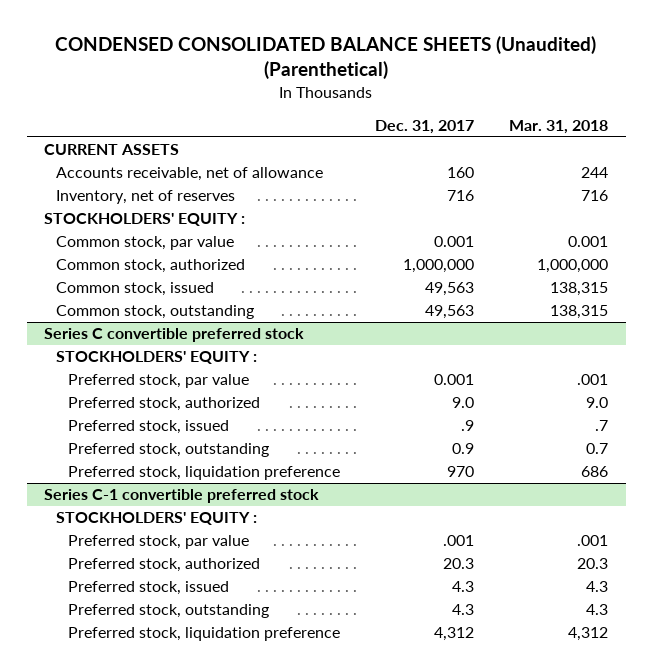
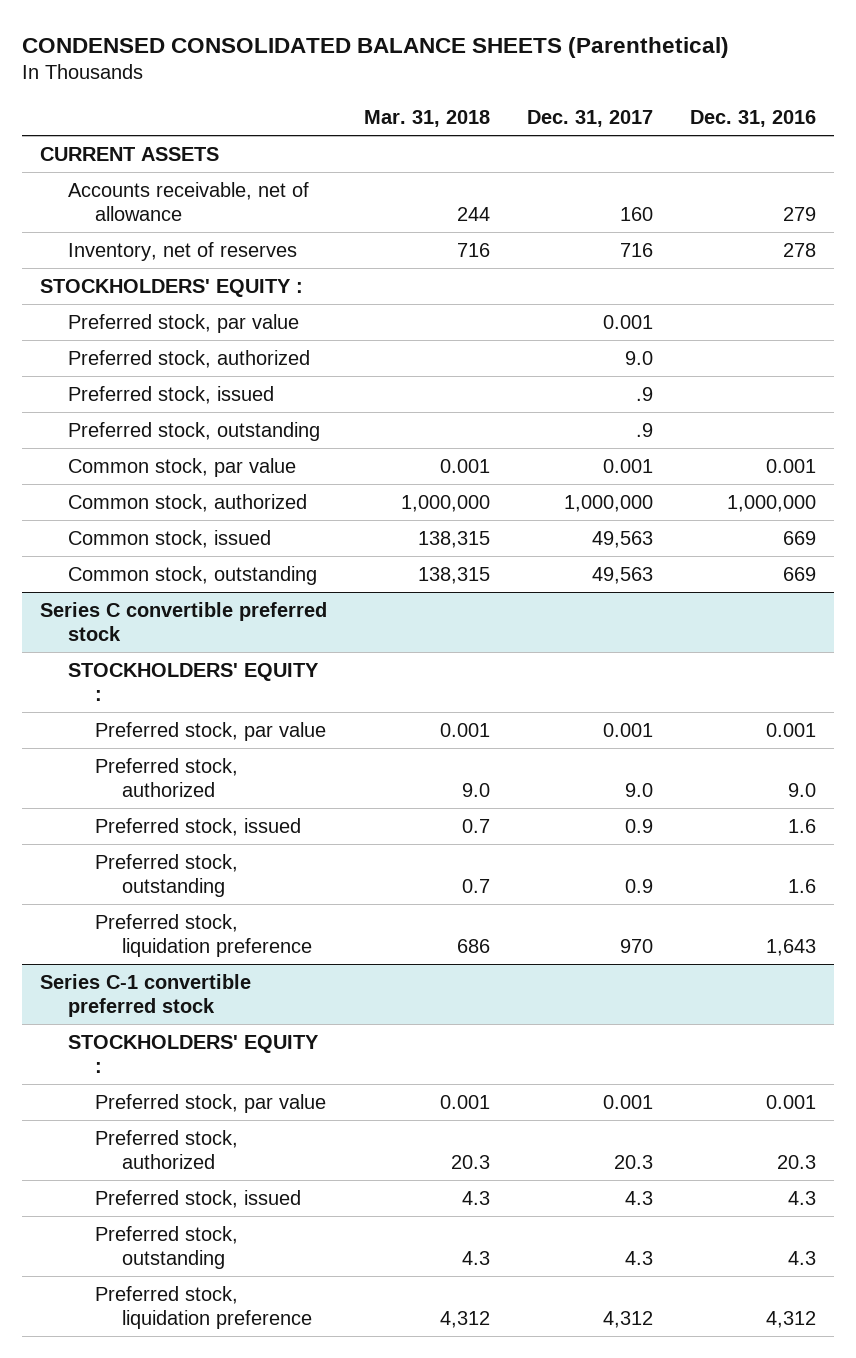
[55,36,597,80] CONDENSED CONSOLIDATED BALANCE SHEETS (Unaudited) (Parenthetical) -> [21,36,729,58] CONDENSED CONSOLIDATED BALANCE SHEETS (Parenthetical)
none -> [689,109,816,127] Dec. 31, 2016
none -> [67,313,299,333] Preferred stock, par value
none -> [67,349,310,368] Preferred stock, authorized
none -> [67,385,274,404] Preferred stock, issued
none -> [67,421,320,441] Preferred stock, outstanding
[577,374,609,386] .001 -> [440,722,491,737] 0.001
[461,420,475,432] .9 -> [624,818,653,833] 0.9
[595,420,609,432] .7 -> [462,818,491,833] 0.7
[443,535,475,547] .001 -> [602,1094,653,1109] 0.001
[577,535,609,547] .001 -> [440,1094,491,1109] 0.001

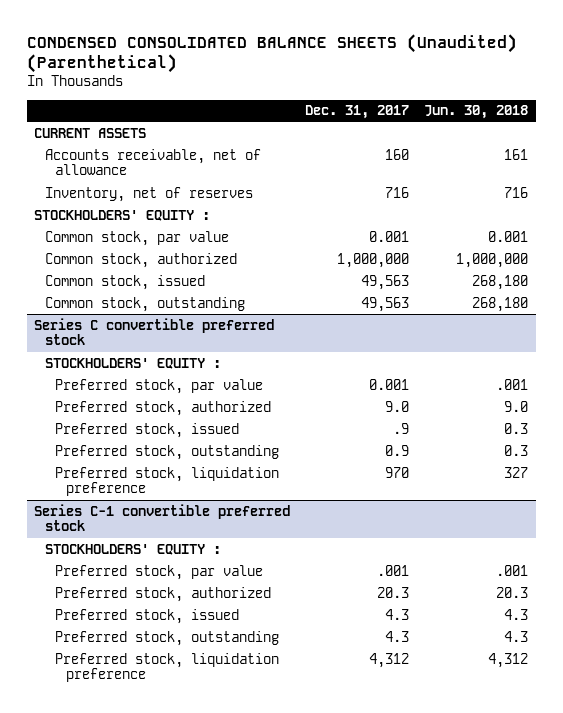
[21,36,729,58] CONDENSED CONSOLIDATED BALANCE SHEETS (Parenthetical) -> [26,33,517,74] CONDENSED CONSOLIDATED BALANCE SHEETS (Unaudited) (Parenthetical)
[364,109,491,127] Mar. 31, 2018 -> none
[689,109,816,127] Dec. 31, 2016 -> none
none -> [424,105,529,120] Jun. 30, 2018
[67,313,299,333] Preferred stock, par value -> none
[67,349,310,368] Preferred stock, authorized -> none
[67,385,274,404] Preferred stock, issued -> none
[67,421,320,441] Preferred stock, outstanding -> none
[624,818,653,833] 0.9 -> [393,422,410,434] .9
[602,1094,653,1109] 0.001 -> [377,564,410,576] .001

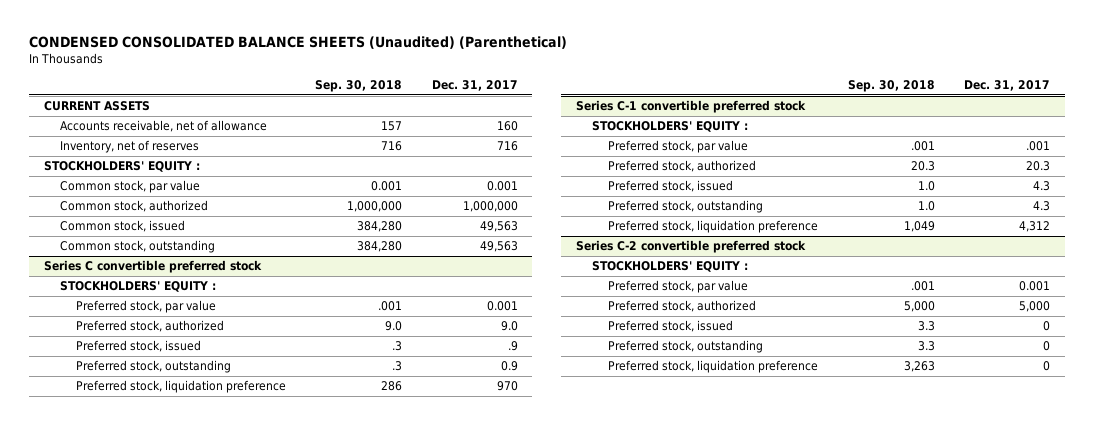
[424,105,529,120] Jun. 30, 2018 -> none
none -> [315,79,403,92] Sep. 30, 2018
none -> [576,240,807,254] Series C-2 convertible preferred stock
none -> [592,261,749,273] STOCKHOLDERS' EQUITY :
none -> [608,280,749,294] Preferred stock, par value
none -> [608,300,757,313] Preferred stock, authorized
none -> [608,320,734,333] Preferred stock, issued
none -> [608,340,764,354] Preferred stock, outstanding
none -> [608,360,819,374] Preferred stock, liquidation preference

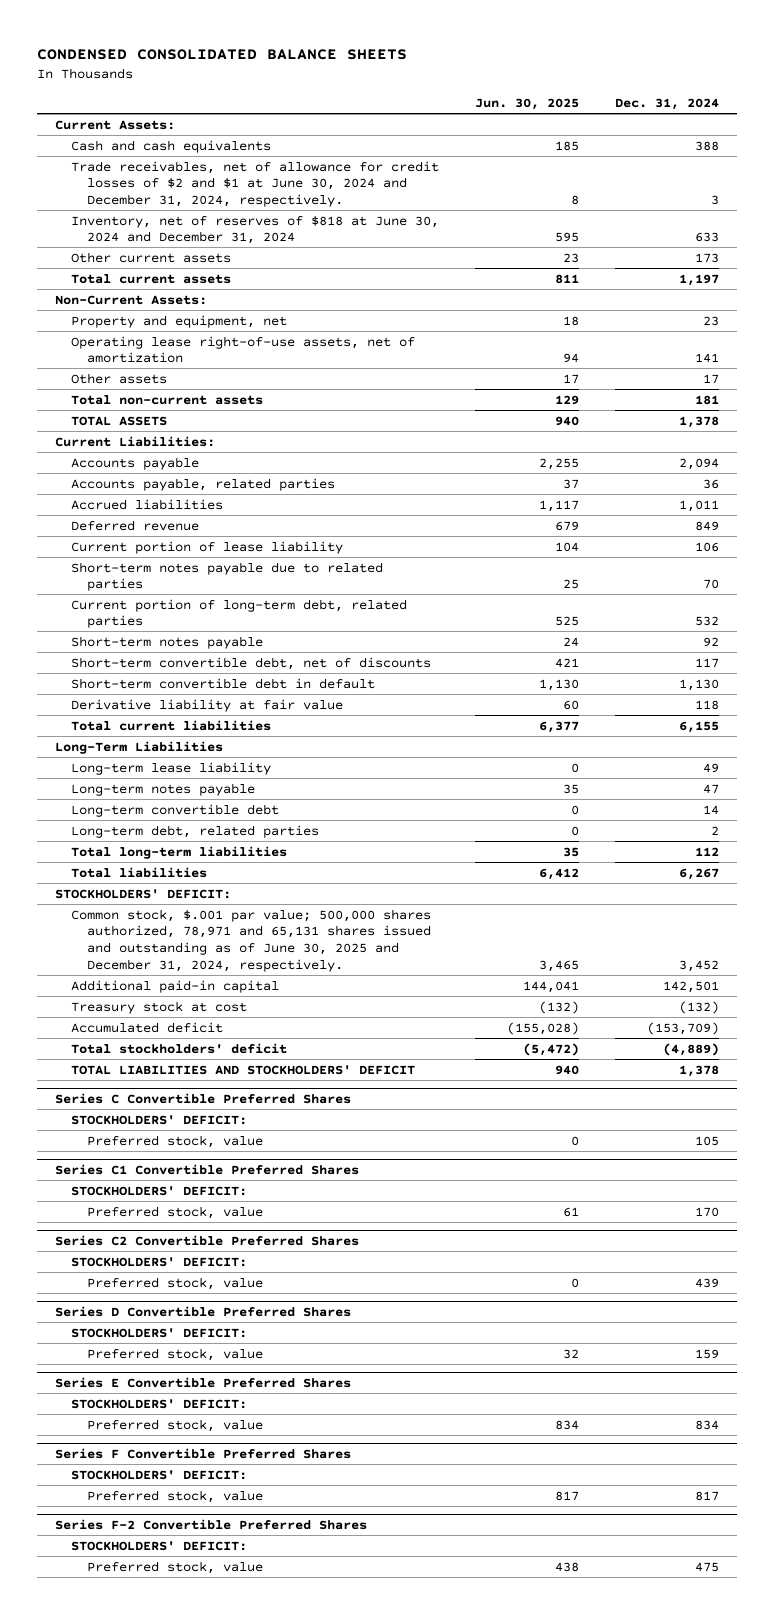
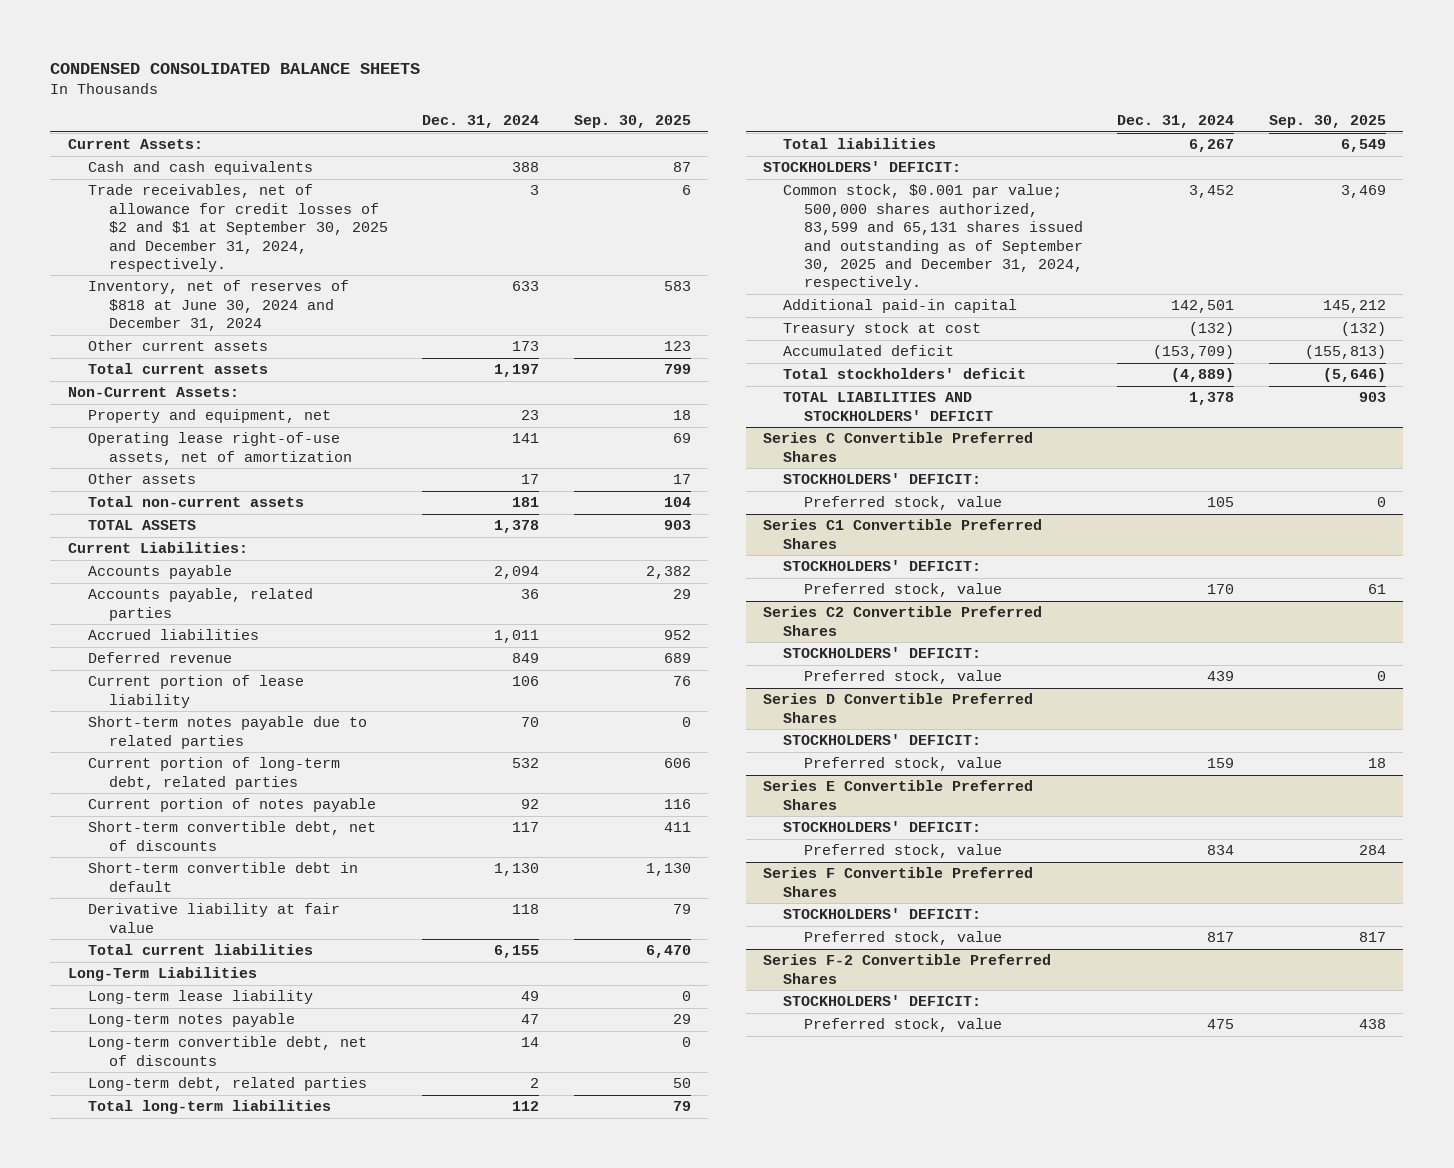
[474,98,579,111] Jun. 30, 2025 -> none
none -> [573,115,691,129] Sep. 30, 2025
[70,160,439,207] Trade receivables, net of allowance for credit losses of $2 and $1 at June 30, 2024 and December 31, 2024, respectively. -> [88,184,388,272] Trade receivables, net of allowance for credit losses of $2 and $1 at September 30, 2025 and December 31, 2024, respectively.
[70,635,263,649] Short-term notes payable -> none
none -> [88,798,377,813] Current portion of notes payable
[70,803,279,817] Long-term convertible debt -> [88,1036,368,1066] Long-term convertible debt, net of discounts
[70,908,431,972] Common stock, $.001 par value; 500,000 shares authorized, 78,971 and 65,131 shares issued and outstanding as of June 30, 2025 and December 31, 2024, respectively. -> [783,184,1083,291] Common stock, $0.001 par value; 500,000 shares authorized, 83,599 and 65,131 shares issued and outstanding as of September 30, 2025 and December 31, 2024, respectively.

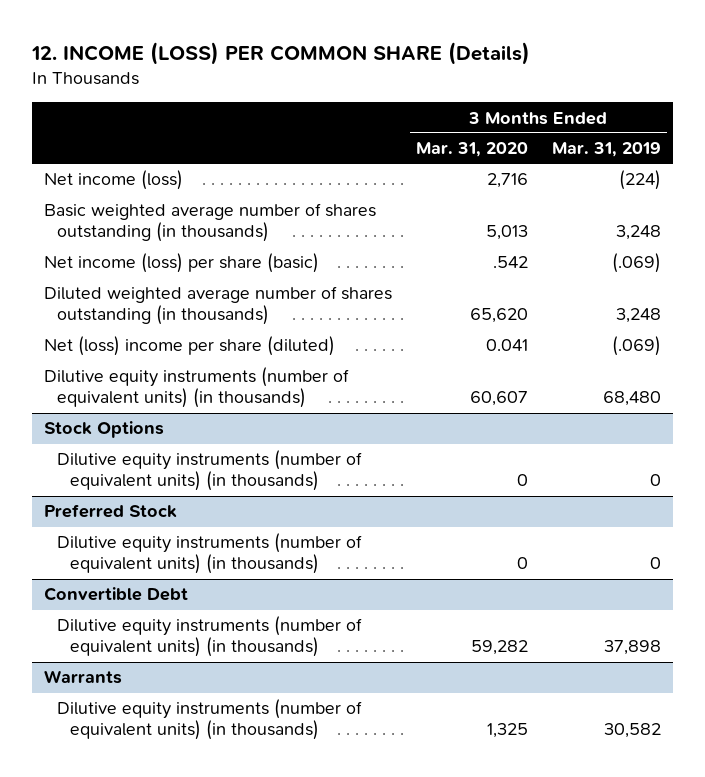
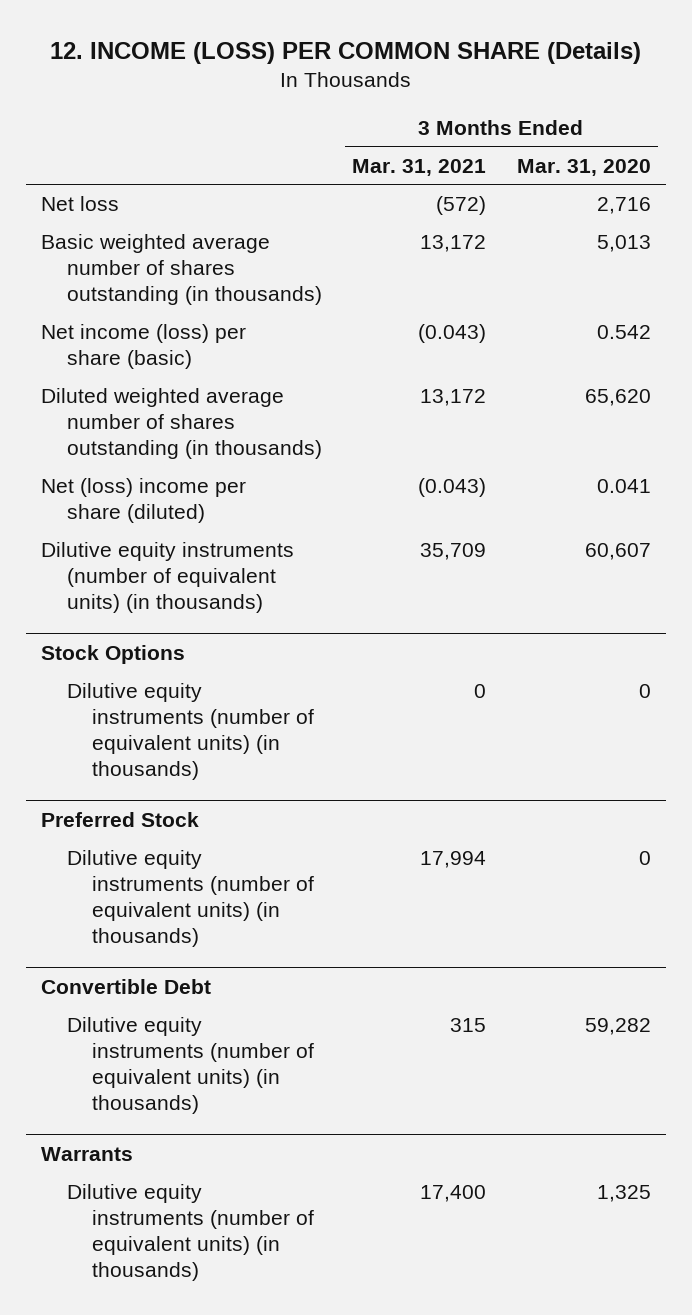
[551,142,661,158] Mar. 31, 2019 -> none
none -> [352,158,487,176] Mar. 31, 2021
[43,170,183,191] Net income (loss) -> [41,196,120,212] Net loss
[492,256,528,269] .542 -> [596,325,651,340] 0.542

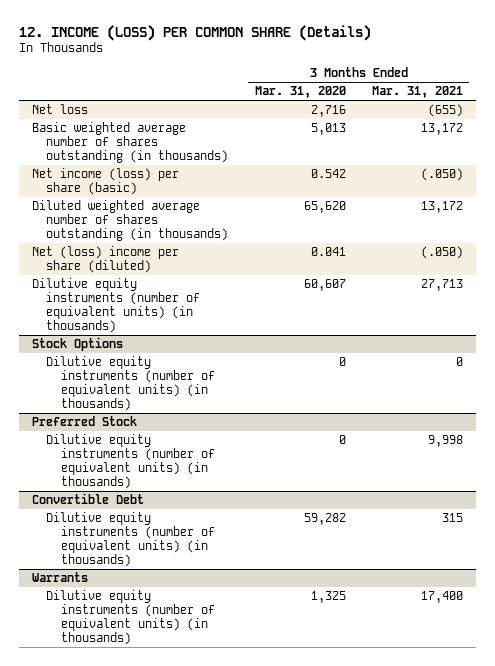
[436,196,487,216] (572) -> [427,104,463,118] (655)
[418,324,487,344] (0.043) -> [420,168,463,182] (.050)
[418,478,487,498] (0.043) -> [420,246,463,260] (.050)
[420,543,487,561] 35,709 -> [420,279,463,292] 27,713
[420,851,487,869] 17,994 -> [427,435,463,448] 9,998

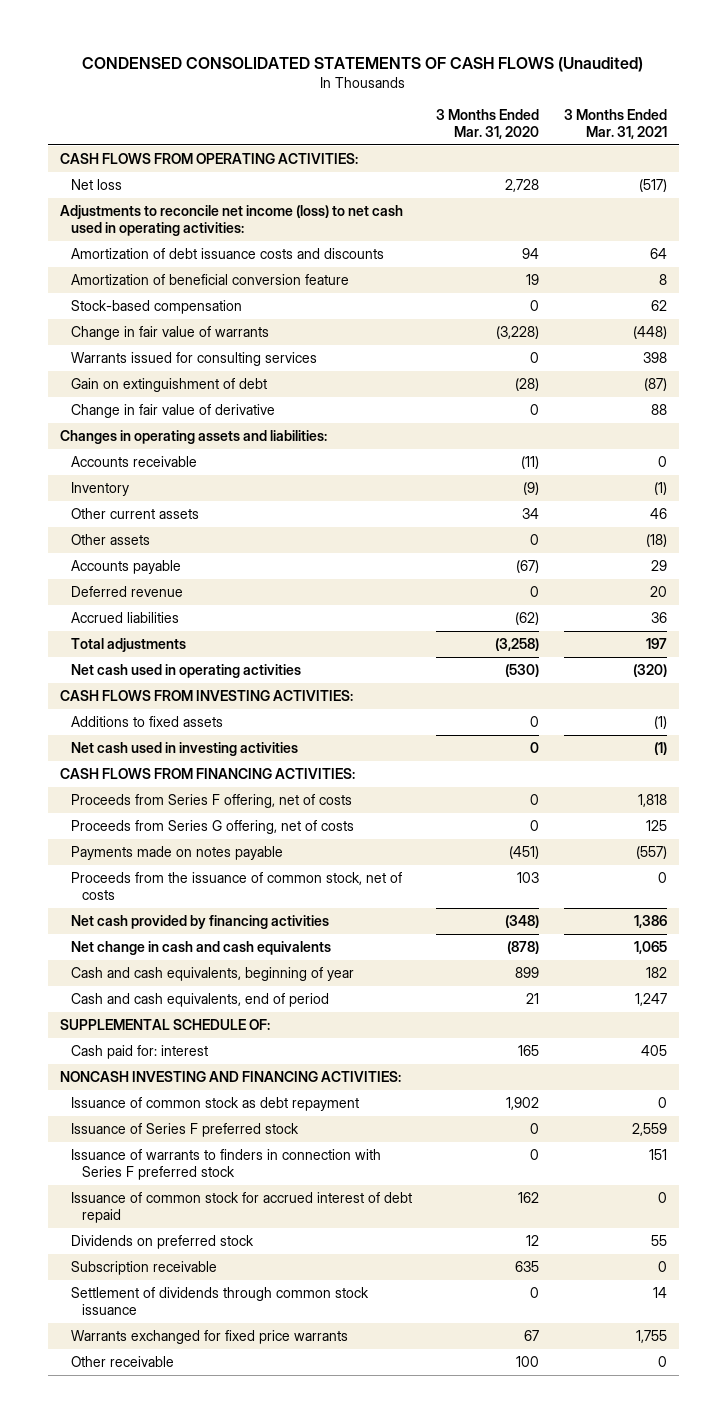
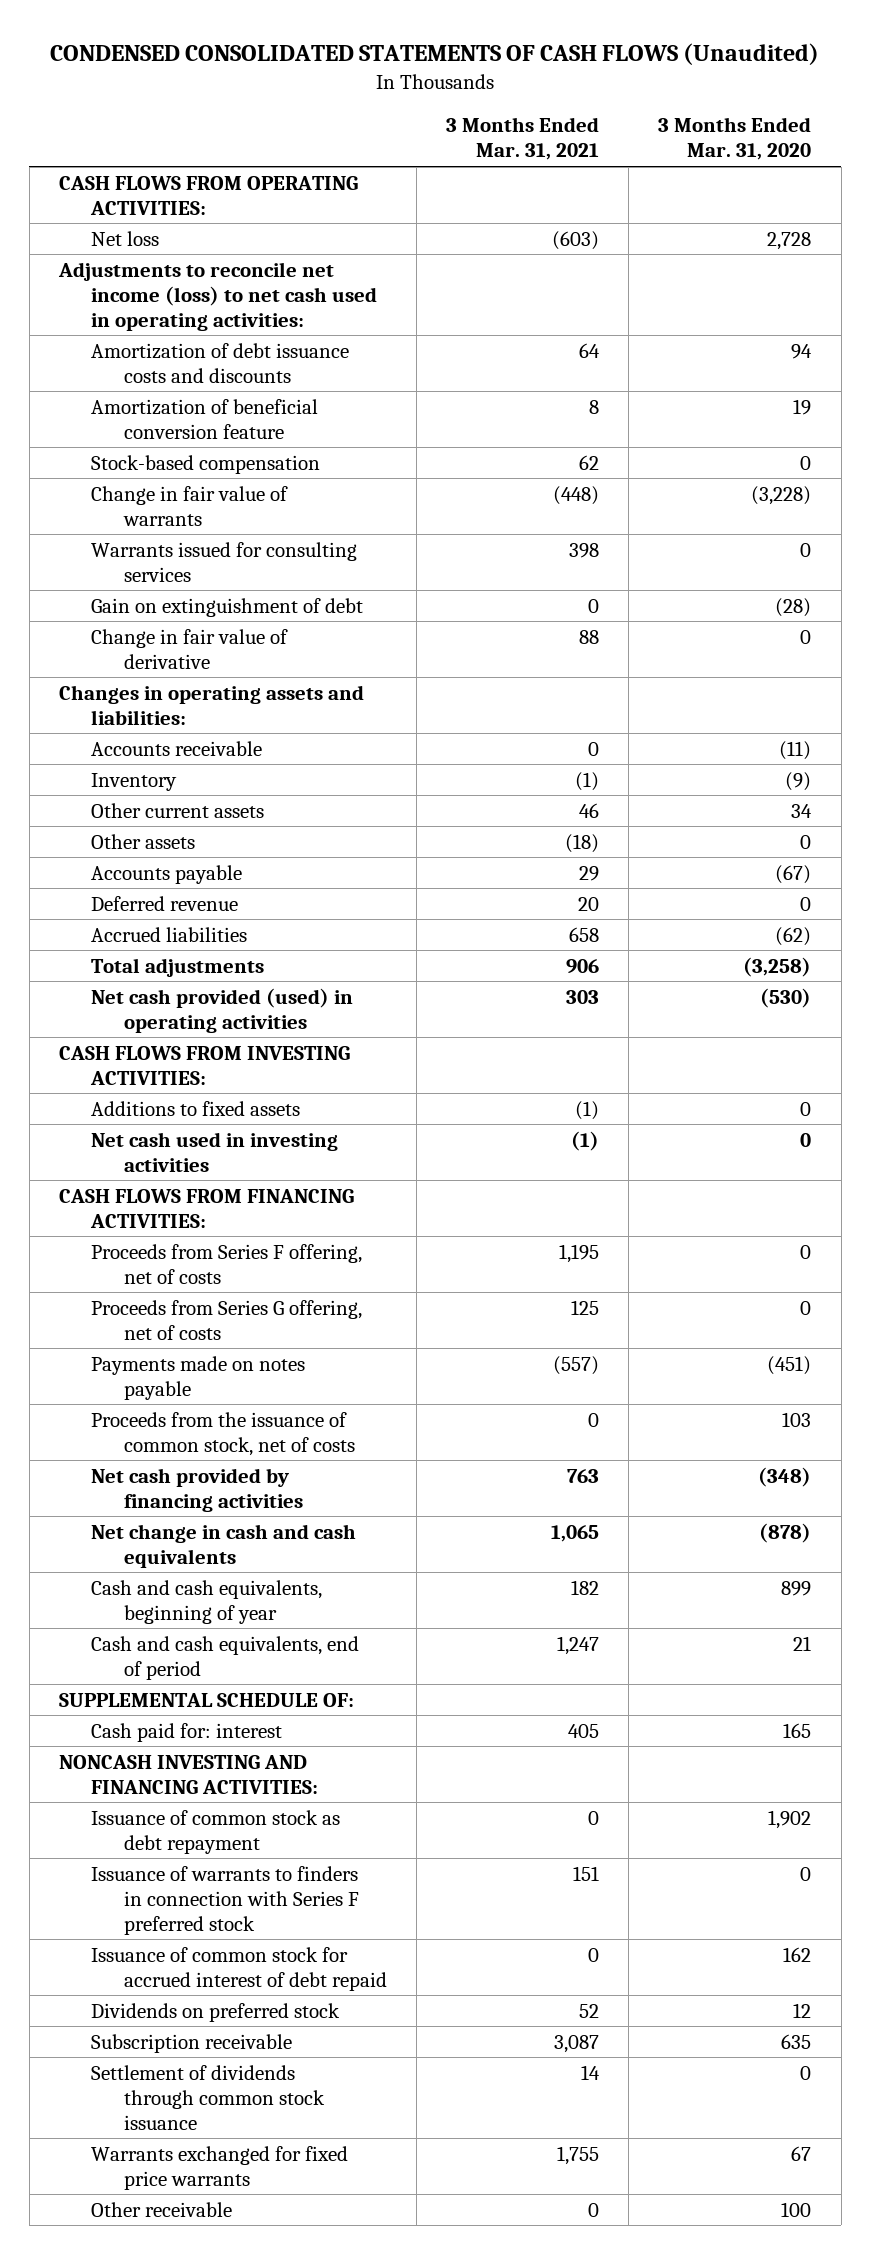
[638,178,667,192] (517) -> [551,230,599,250] (603)
[643,377,667,391] (87) -> [587,598,599,613] 0
[650,611,667,623] 36 -> [568,926,599,942] 658
[645,637,667,649] 197 -> [565,958,599,974] 906
[70,663,301,678] Net cash used in operating activities -> [91,987,354,1033] Net cash provided (used) in operating activities
[632,663,667,677] (320) -> [565,989,599,1004] 303
[637,793,667,807] 1,818 -> [558,1243,599,1263] 1,195
[633,914,667,928] 1,386 -> [566,1468,599,1483] 763
[70,1122,299,1137] Issuance of Series F preferred stock -> none
[650,1234,667,1246] 55 -> [578,2003,599,2018] 52
[657,1260,667,1272] 0 -> [553,2034,599,2053] 3,087

